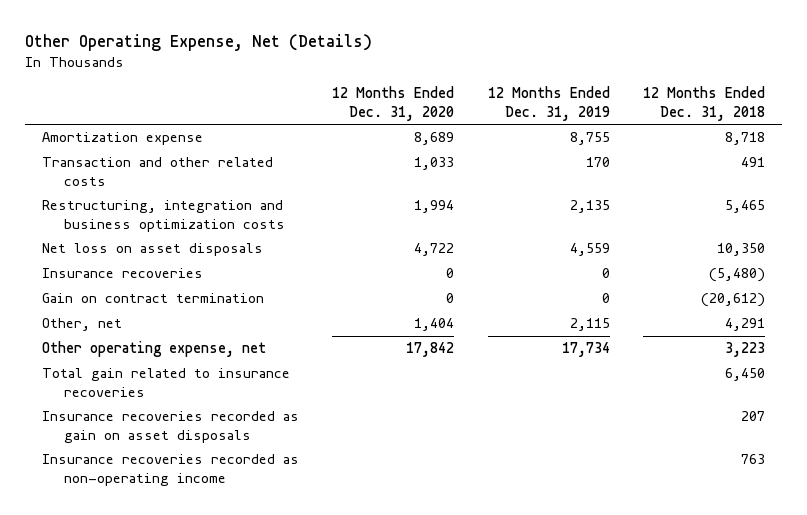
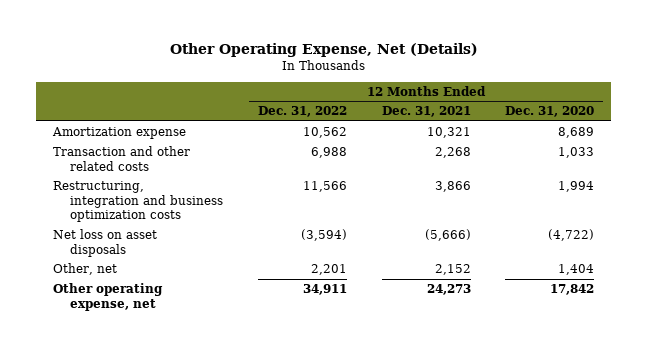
[487,86,610,121] 12 Months Ended Dec. 31, 2019 -> none
[643,86,766,121] 12 Months Ended Dec. 31, 2018 -> none
none -> [257,106,347,118] Dec. 31, 2022
none -> [381,106,471,118] Dec. 31, 2021
[41,268,203,279] Insurance recoveries -> none
[41,293,264,304] Gain on contract termination -> none
[414,243,455,257] 4,722 -> [548,229,595,242] (4,722)
[41,368,290,397] Total gain related to insurance recoveries -> none
[41,411,299,443] Insurance recoveries recorded as gain on asset disposals -> none
[41,454,299,486] Insurance recoveries recorded as non-operating income -> none

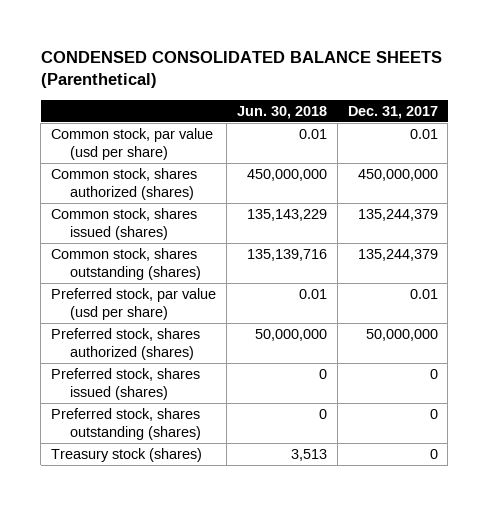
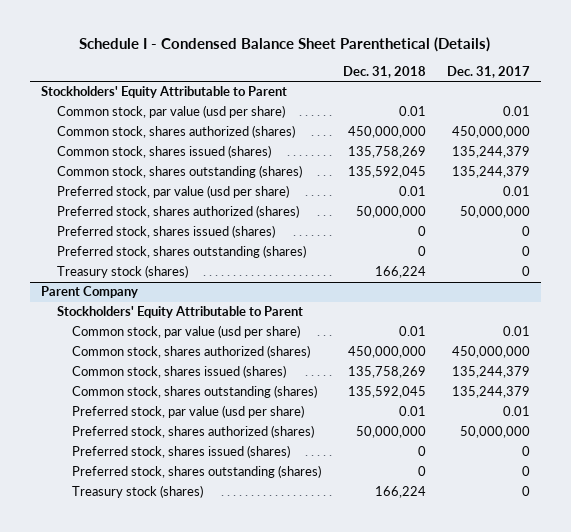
[40,51,442,89] CONDENSED CONSOLIDATED BALANCE SHEETS (Parenthetical) -> [79,37,491,53] Schedule I - Condensed Balance Sheet Parenthetical (Details)
[236,105,327,119] Jun. 30, 2018 -> none
none -> [342,65,426,78] Dec. 31, 2018
none -> [40,86,287,99] Stockholders' Equity Attributable to Parent
none -> [40,286,138,299] Parent Company
none -> [56,306,303,319] Stockholders' Equity Attributable to Parent
none -> [72,325,301,339] Common stock, par value (usd per share)
none -> [72,345,311,359] Common stock, shares authorized (shares)
none -> [72,365,287,379] Common stock, shares issued (shares)
none -> [72,385,318,399] Common stock, shares outstanding (shares)
none -> [72,405,305,419] Preferred stock, par value (usd per share)
none -> [72,425,315,439] Preferred stock, shares authorized (shares)
none -> [72,445,291,459] Preferred stock, shares issued (shares)
none -> [72,465,322,479] Preferred stock, shares outstanding (shares)
none -> [72,485,204,499] Treasury stock (shares)

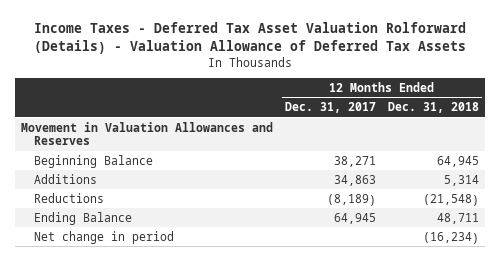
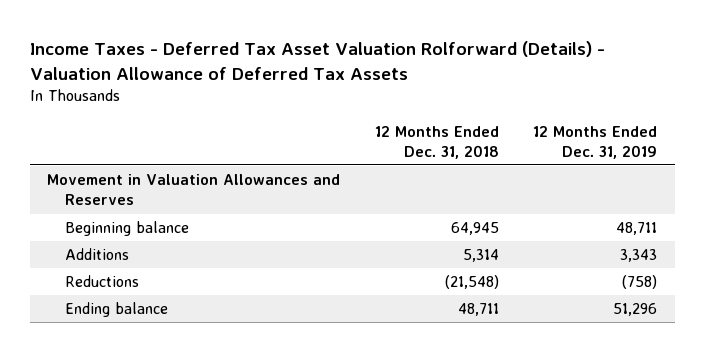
[285,102,377,114] Dec. 31, 2017 -> none
none -> [533,125,658,159] 12 Months Ended Dec. 31, 2019
[33,154,153,168] Beginning Balance -> [64,221,189,237] Beginning balance
[33,230,174,244] Net change in period -> none
[33,211,132,225] Ending Balance -> [64,302,168,318] Ending balance

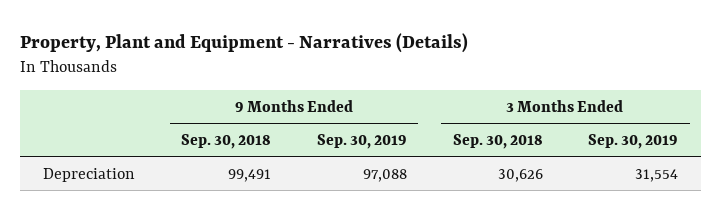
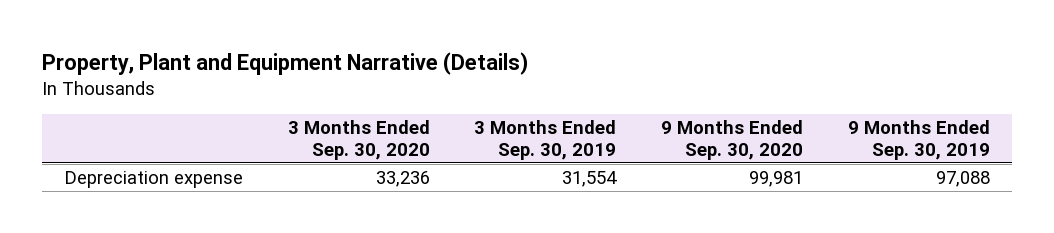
[20,33,469,54] Property, Plant and Equipment - Narratives (Details) -> [41,52,528,76] Property, Plant and Equipment Narrative (Details)
[180,133,271,149] Sep. 30, 2018 -> none
[452,133,543,149] Sep. 30, 2018 -> none
none -> [287,119,430,160] 3 Months Ended Sep. 30, 2020
none -> [661,119,804,160] 9 Months Ended Sep. 30, 2020
[43,167,136,182] Depreciation -> [63,170,243,188] Depreciation expense

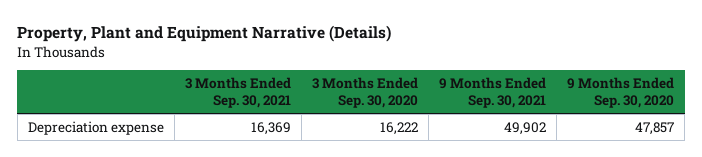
[474,119,617,160] 3 Months Ended Sep. 30, 2019 -> none
[847,119,990,160] 9 Months Ended Sep. 30, 2019 -> none
none -> [185,76,292,109] 3 Months Ended Sep. 30, 2021
none -> [439,76,547,109] 9 Months Ended Sep. 30, 2021
[375,170,430,187] 33,236 -> [380,121,419,135] 16,222
[749,170,804,187] 99,981 -> [635,121,675,135] 47,857

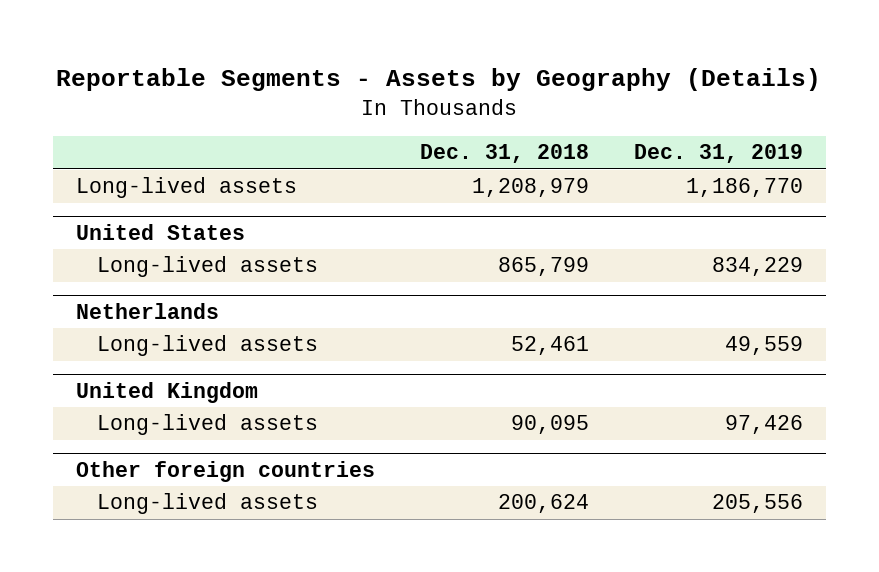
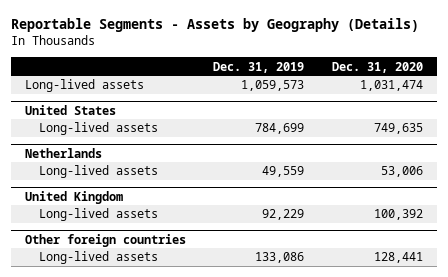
[419,144,589,164] Dec. 31, 2018 -> none
none -> [332,61,424,73] Dec. 31, 2020
[686,178,804,198] 1,186,770 -> [241,80,305,92] 1,059,573
[712,257,804,277] 834,229 -> [255,123,305,135] 784,699
[725,415,804,435] 97,426 -> [262,209,305,221] 92,229
[712,494,804,514] 205,556 -> [255,252,305,264] 133,086

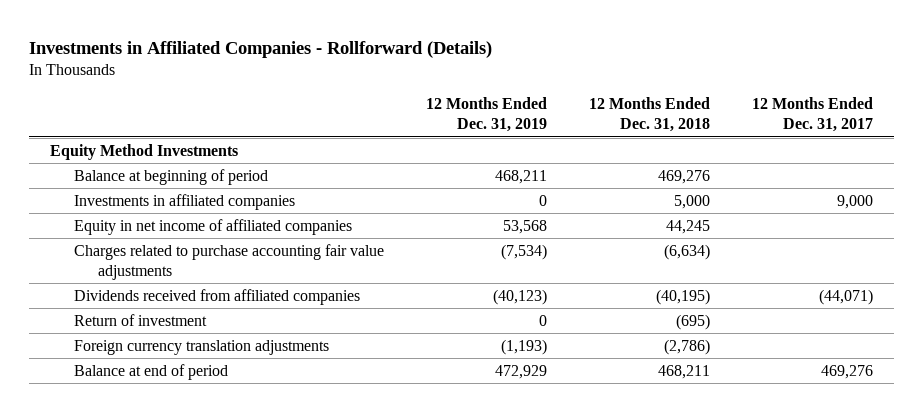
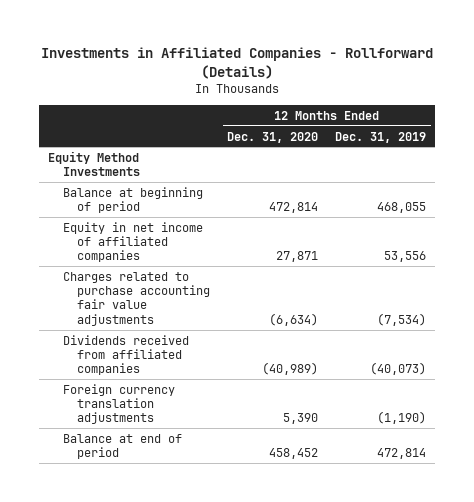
[588,97,710,133] 12 Months Ended Dec. 31, 2018 -> none
[751,97,873,133] 12 Months Ended Dec. 31, 2017 -> none
none -> [227,131,319,143] Dec. 31, 2020
[73,193,295,210] Investments in affiliated companies -> none
[494,169,547,184] 468,211 -> [377,202,427,214] 468,055
[502,219,547,234] 53,568 -> [384,251,427,263] 53,556
[73,313,207,326] Return of investment -> none
[492,288,547,305] (40,123) -> [370,362,427,376] (40,073)
[500,338,547,355] (1,193) -> [377,411,427,425] (1,190)
[494,364,547,379] 472,929 -> [377,448,427,460] 472,814

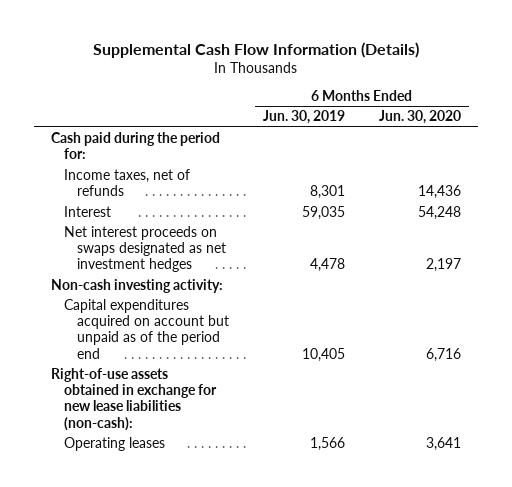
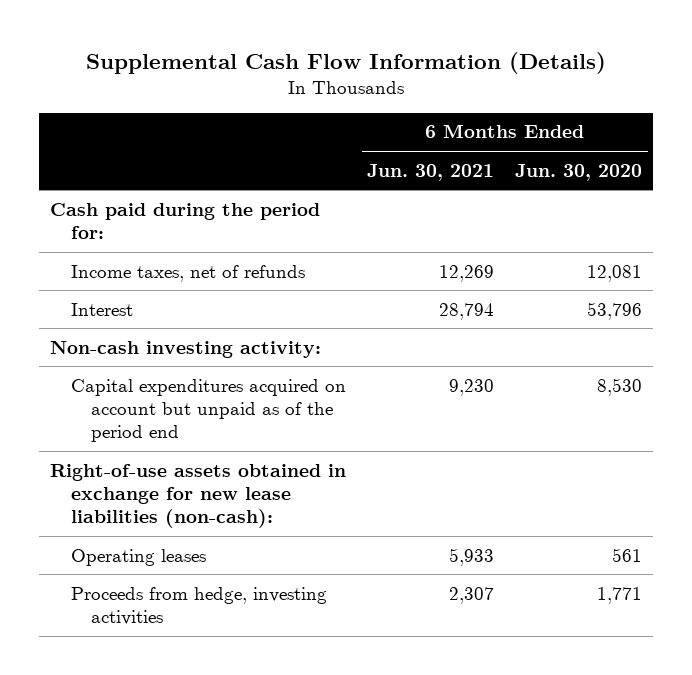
[263,110,346,125] Jun. 30, 2019 -> none
none -> [367,163,495,181] Jun. 30, 2021
[64,225,227,273] Net interest proceeds on swaps designated as net investment hedges -> none
[418,185,462,200] 14,436 -> [587,264,643,282] 12,081
[418,205,462,220] 54,248 -> [587,301,643,320] 53,796
[426,347,462,362] 6,716 -> [597,377,643,396] 8,530
[426,436,462,451] 3,641 -> [612,547,643,562] 561
none -> [70,586,327,626] Proceeds from hedge, investing activities

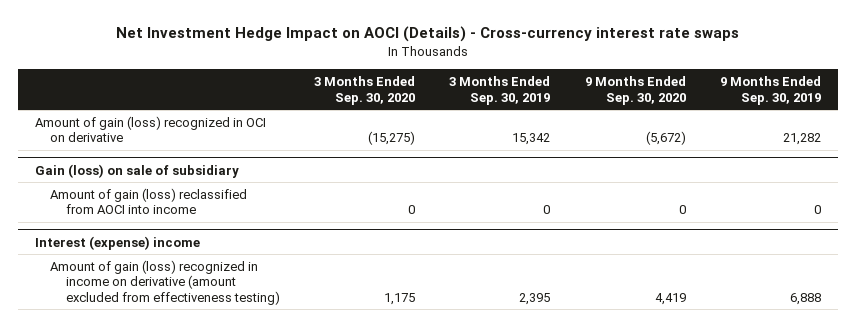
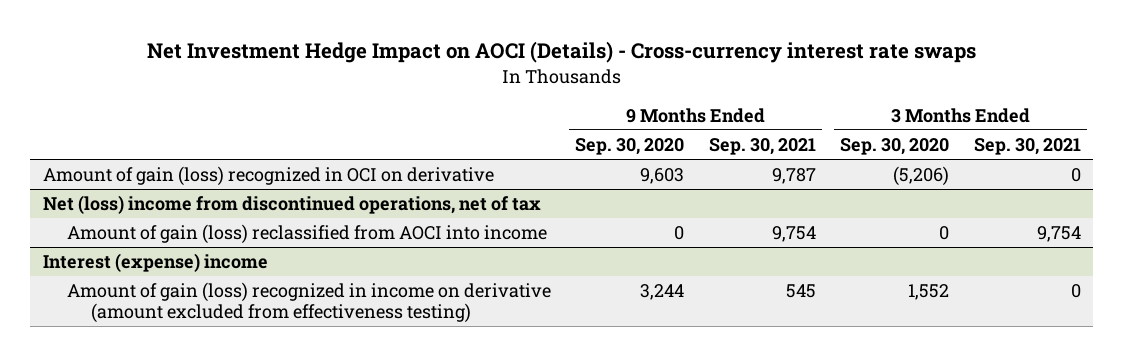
[449,76,551,105] 3 Months Ended Sep. 30, 2019 -> none
[719,76,821,105] 9 Months Ended Sep. 30, 2019 -> none
none -> [708,138,816,156] Sep. 30, 2021
none -> [973,138,1081,156] Sep. 30, 2021
[368,131,416,146] (15,275) -> [893,166,950,187] (5,206)
[645,131,686,146] (5,672) -> [640,168,685,185] 9,603
[34,163,239,178] Gain (loss) on sale of subsidiary -> [42,195,541,215] Net (loss) income from discontinued operations, net of tax
[384,292,416,305] 1,175 -> [908,284,950,301] 1,552
[654,292,686,305] 4,419 -> [640,284,685,301] 3,244

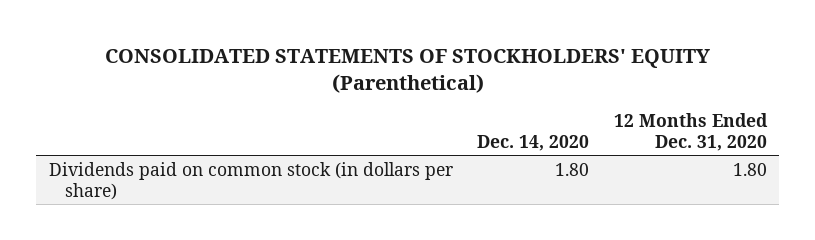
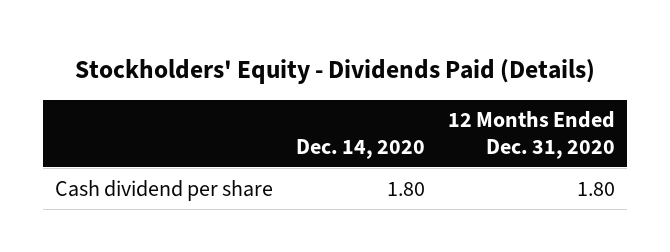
[104,49,710,94] CONSOLIDATED STATEMENTS OF STOCKHOLDERS' EQUITY (Parenthetical) -> [75,58,596,84] Stockholders' Equity - Dividends Paid (Details)
[48,161,453,200] Dividends paid on common stock (in dollars per share) -> [54,179,273,201] Cash dividend per share

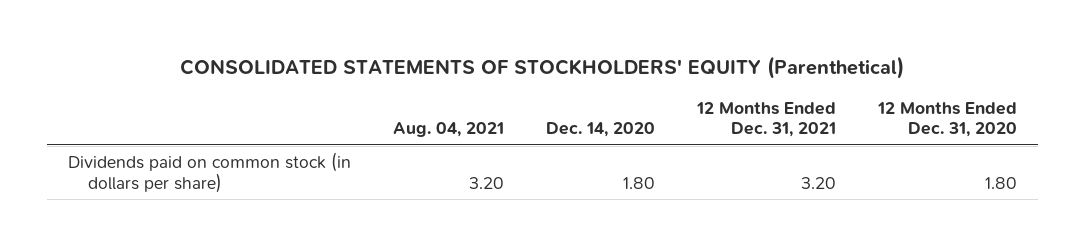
[75,58,596,84] Stockholders' Equity - Dividends Paid (Details) -> [180,55,905,79] CONSOLIDATED STATEMENTS OF STOCKHOLDERS' EQUITY (Parenthetical)
none -> [392,122,504,138] Aug. 04, 2021
none -> [695,101,836,138] 12 Months Ended Dec. 31, 2021
[54,179,273,201] Cash dividend per share -> [67,152,351,194] Dividends paid on common stock (in dollars per share)

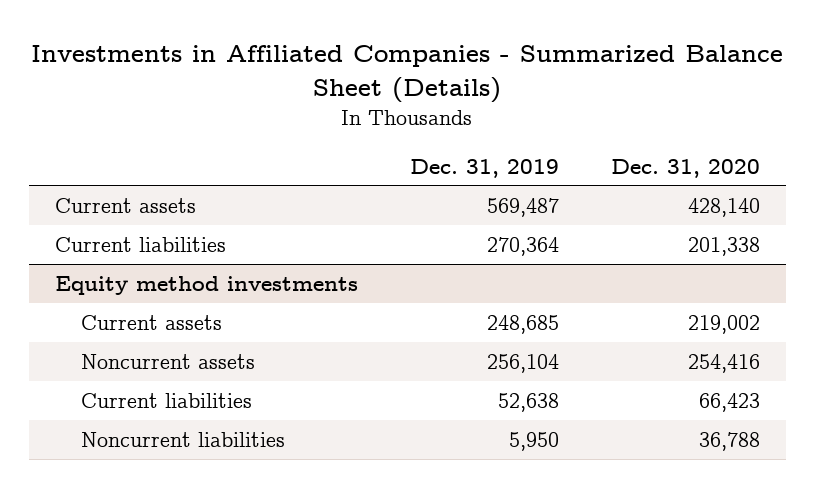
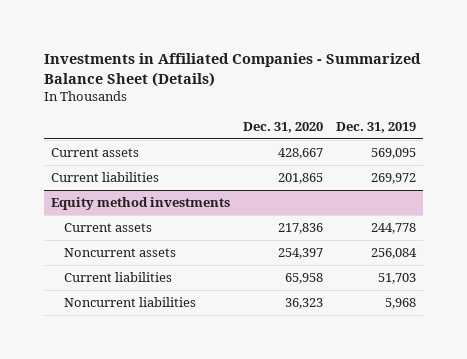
[486,197,559,217] 569,487 -> [371,148,417,160] 569,095
[687,197,760,217] 428,140 -> [277,148,323,160] 428,667
[486,236,559,256] 270,364 -> [371,173,417,185] 269,972
[687,236,760,256] 201,338 -> [277,173,323,185] 201,865
[486,314,559,334] 248,685 -> [371,223,417,235] 244,778
[687,314,760,334] 219,002 -> [277,223,323,235] 217,836
[486,353,559,373] 256,104 -> [371,248,418,260] 256,084
[687,353,760,373] 254,416 -> [277,248,323,260] 254,397
[497,392,559,412] 52,638 -> [378,273,417,285] 51,703
[698,392,760,412] 66,423 -> [284,273,323,285] 65,958
[508,431,559,451] 5,950 -> [385,298,417,310] 5,968
[698,431,760,451] 36,788 -> [284,298,323,310] 36,323

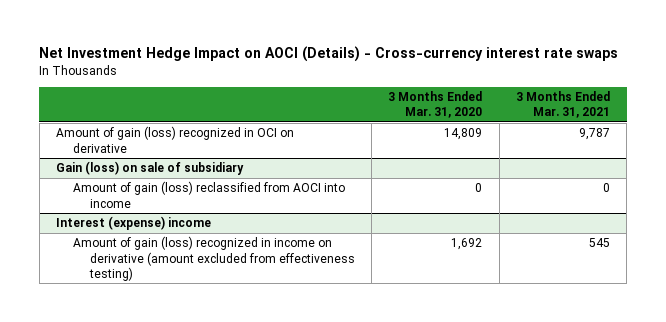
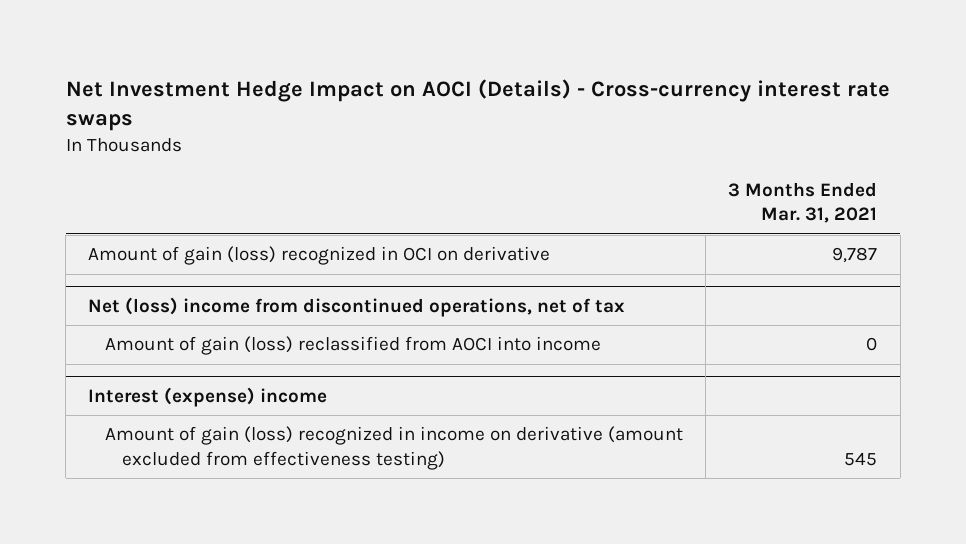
[388,91,483,119] 3 Months Ended Mar. 31, 2020 -> none
[56,161,245,176] Gain (loss) on sale of subsidiary -> [88,296,626,317] Net (loss) income from discontinued operations, net of tax

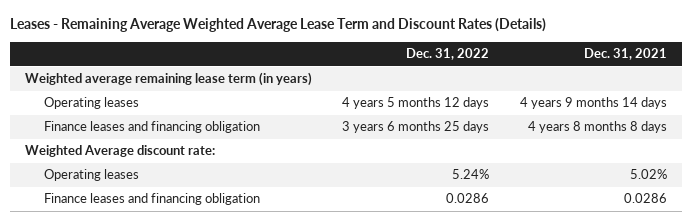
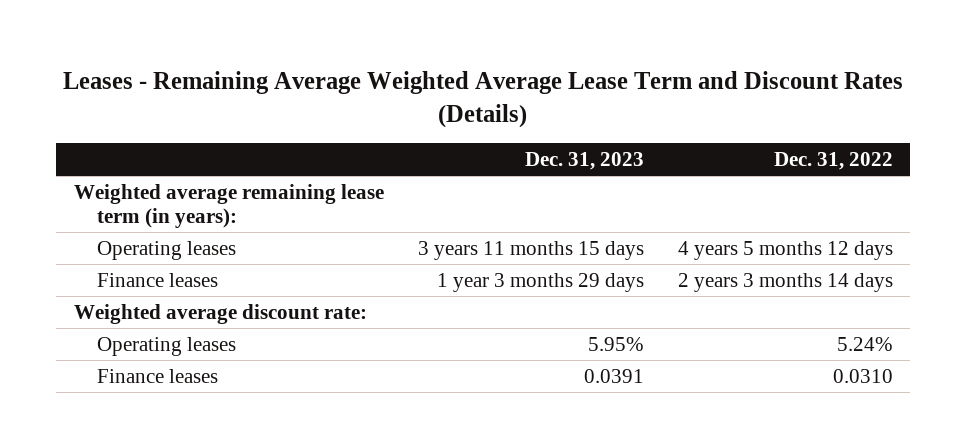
[583,48,667,61] Dec. 31, 2021 -> none
none -> [524,152,644,171] Dec. 31, 2023
[25,72,313,87] Weighted average remaining lease term (in years) -> [73,183,384,229] Weighted average remaining lease term (in years):
[43,121,260,134] Finance leases and financing obligation -> [96,272,218,287] Finance leases
[342,121,490,134] 3 years 6 months 25 days -> [677,272,893,292] 2 years 3 months 14 days
[25,145,216,158] Weighted Average discount rate: -> [73,303,367,324] Weighted average discount rate:
[43,193,260,206] Finance leases and financing obligation -> [96,368,218,383] Finance leases
[446,193,490,204] 0.0286 -> [832,368,893,383] 0.0310

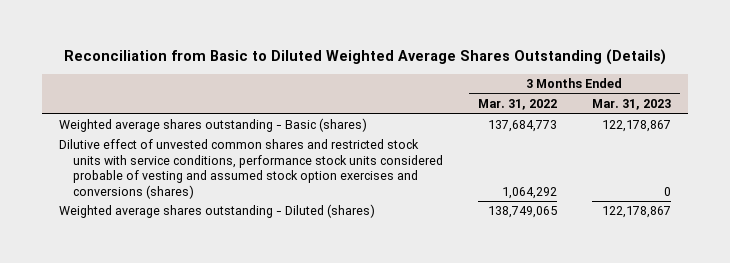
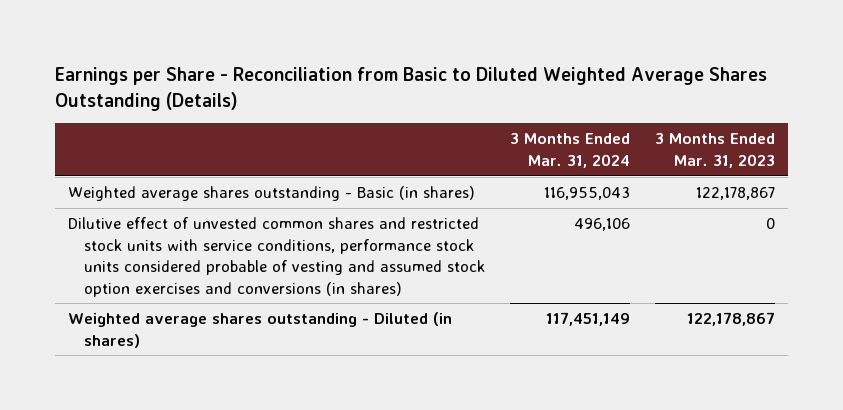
[64,49,667,66] Reconciliation from Basic to Diluted Weighted Average Shares Outstanding (Details) -> [55,67,768,111] Earnings per Share - Reconciliation from Basic to Diluted Weighted Average Shares Outstanding (Details)
[477,99,557,111] Mar. 31, 2022 -> none
none -> [509,133,630,168] 3 Months Ended Mar. 31, 2024
[59,118,368,133] Weighted average shares outstanding - Basic (shares) -> [67,186,475,202] Weighted average shares outstanding - Basic (in shares)
[59,139,443,199] Dilutive effect of unvested common shares and restricted stock units with service conditions, performance stock units considered probable of vesting and assumed stock option exercises and conversions (shares) -> [67,217,485,297] Dilutive effect of unvested common shares and restricted stock units with service conditions, performance stock units considered probable of vesting and assumed stock option exercises and conversions (in shares)
[59,204,376,219] Weighted average shares outstanding - Diluted (shares) -> [67,312,452,348] Weighted average shares outstanding - Diluted (in shares)

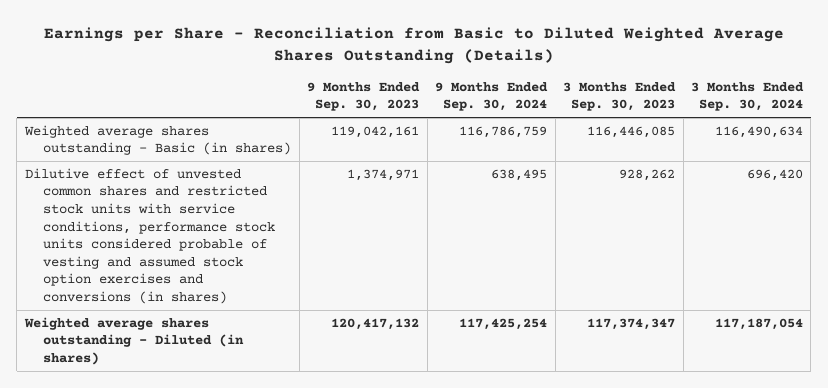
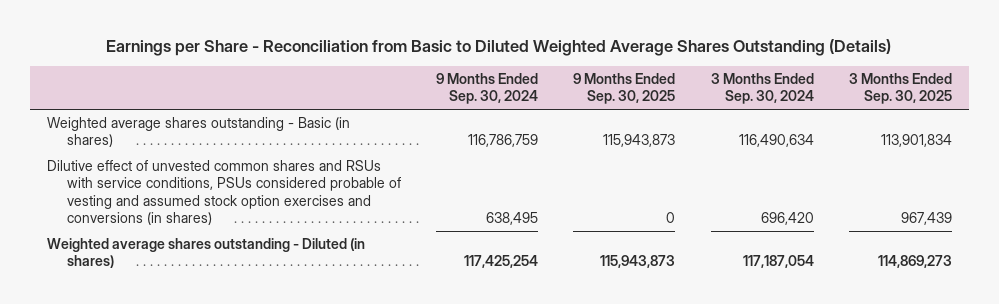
[307,81,421,112] 9 Months Ended Sep. 30, 2023 -> none
[563,81,677,112] 3 Months Ended Sep. 30, 2023 -> none
none -> [573,73,676,105] 9 Months Ended Sep. 30, 2025
none -> [848,73,952,105] 3 Months Ended Sep. 30, 2025
[24,167,276,304] Dilutive effect of unvested common shares and restricted stock units with service conditions, performance stock units considered probable of vesting and assumed stock option exercises and conversions (in shares) -> [47,160,402,225] Dilutive effect of unvested common shares and RSUs with service conditions, PSUs considered probable of vesting and assumed stock option exercises and conversions (in shares)

